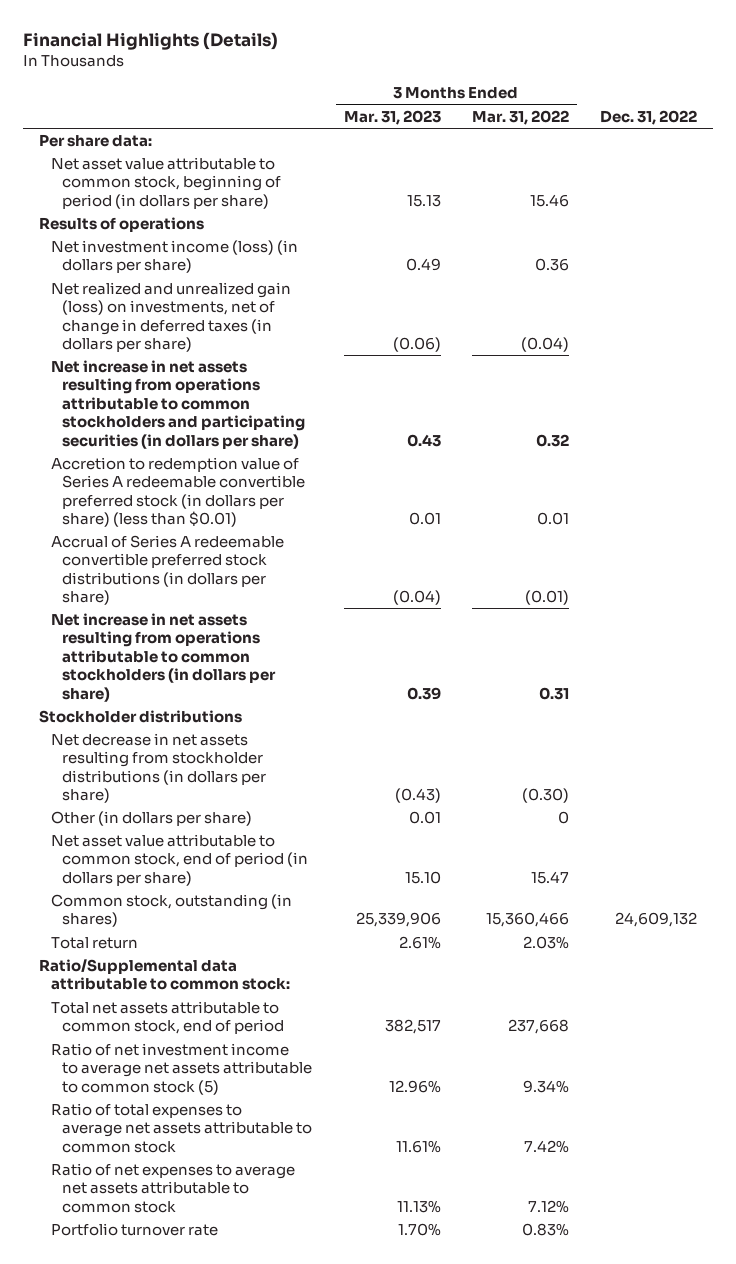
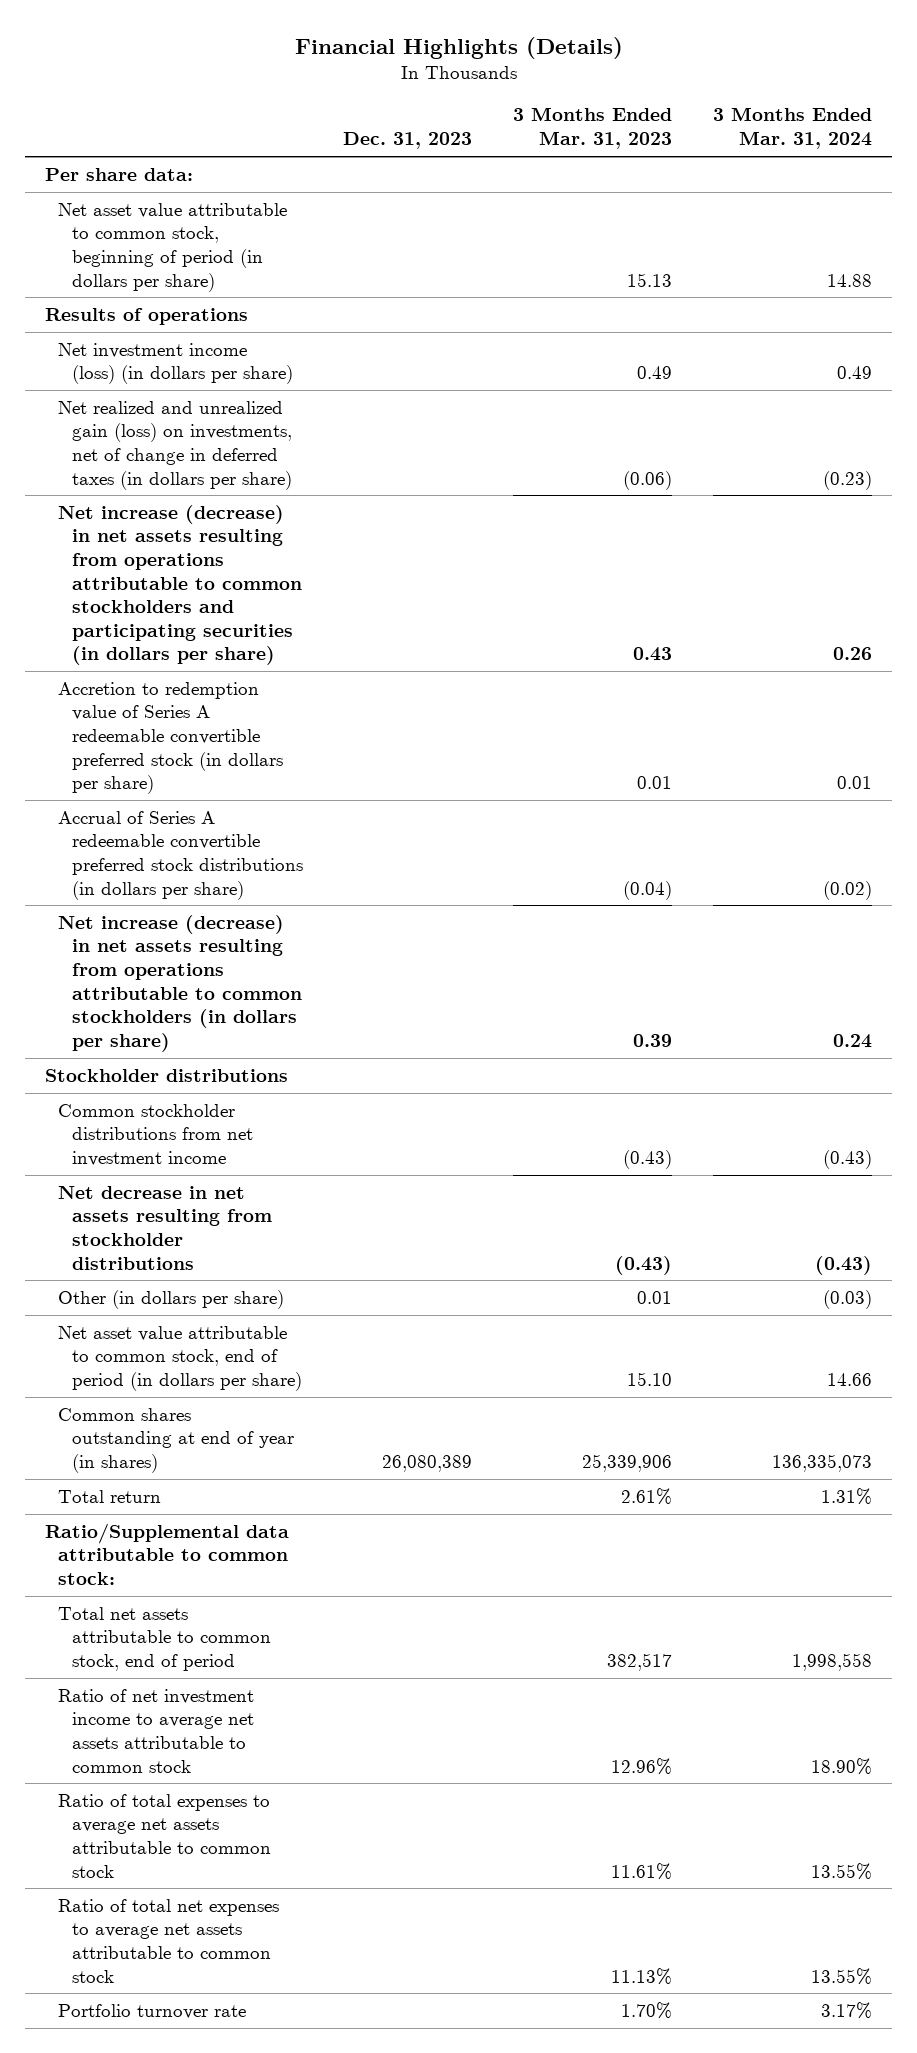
[471,109,569,125] Mar. 31, 2022 -> none
[600,109,698,125] Dec. 31, 2022 -> none
none -> [343,132,473,150] Dec. 31, 2023
none -> [712,107,872,150] 3 Months Ended Mar. 31, 2024
[50,360,306,449] Net increase in net assets resulting from operations attributable to common stockholders and participating securities (in dollars per share) -> [58,504,302,666] Net increase (decrease) in net assets resulting from operations attributable to common stockholders and participating securities (in dollars per share)
[50,457,306,528] Accretion to redemption value of Series A redeemable convertible preferred stock (in dollars per share) (less than $0.01) -> [58,681,283,795] Accretion to redemption value of Series A redeemable convertible preferred stock (in dollars per share)
[50,613,277,702] Net increase in net assets resulting from operations attributable to common stockholders (in dollars per share) -> [58,914,302,1052] Net increase (decrease) in net assets resulting from operations attributable to common stockholders (in dollars per share)
none -> [58,1103,253,1166] Common stockholder distributions from net investment income
[50,733,267,804] Net decrease in net assets resulting from stockholder distributions (in dollars per share) -> [58,1185,272,1270] Net decrease in net assets resulting from stockholder distributions
[50,894,292,928] Common stock, outstanding (in shares) -> [58,1407,294,1473] Common shares outstanding at end of year (in shares)
[50,1043,313,1095] Ratio of net investment income to average net assets attributable to common stock (5) -> [58,1688,255,1773] Ratio of net investment income to average net assets attributable to common stock
[50,1163,295,1213] Ratio of net expenses to average net assets attributable to common stock -> [58,1898,280,1983] Ratio of total net expenses to average net assets attributable to common stock

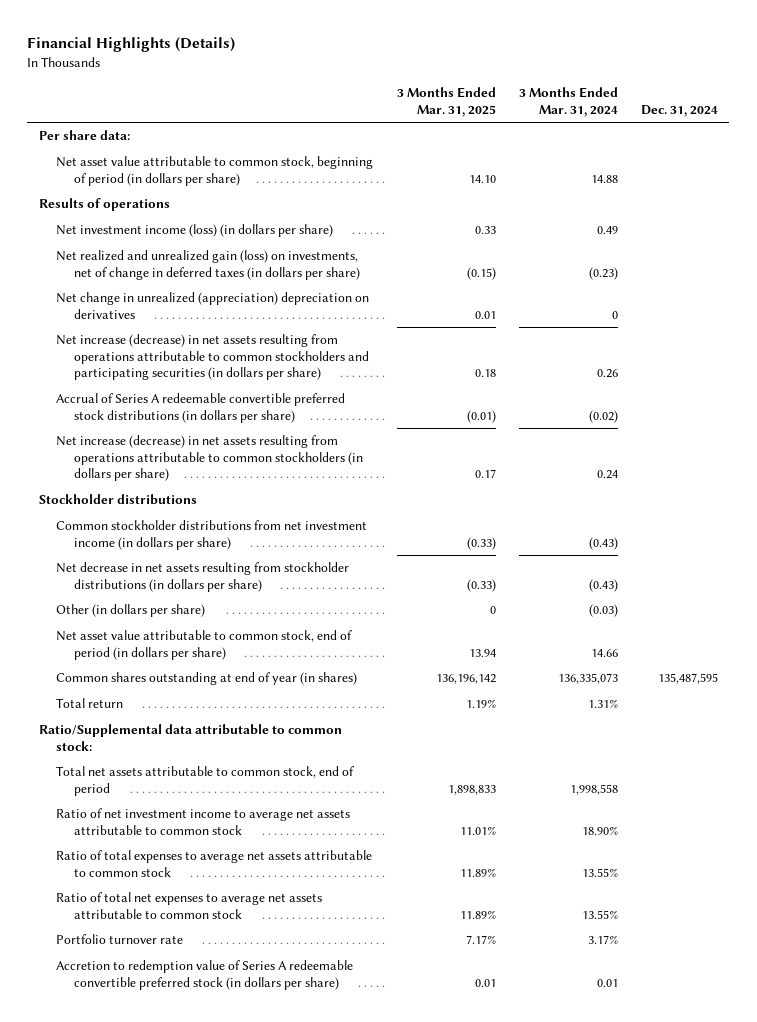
[343,132,473,150] Dec. 31, 2023 -> none
[513,107,673,150] 3 Months Ended Mar. 31, 2023 -> none
none -> [396,87,496,117] 3 Months Ended Mar. 31, 2025
none -> [640,104,718,117] Dec. 31, 2024
none -> [56,292,370,319] Net change in unrealized (appreciation) depreciation on derivatives
[58,1103,253,1166] Common stockholder distributions from net investment income -> [56,520,368,550] Common stockholder distributions from net investment income (in dollars per share)
[58,1185,272,1270] Net decrease in net assets resulting from stockholder distributions -> [56,562,350,592] Net decrease in net assets resulting from stockholder distributions (in dollars per share)
[58,681,283,795] Accretion to redemption value of Series A redeemable convertible preferred stock (in dollars per share) -> [56,960,354,990] Accretion to redemption value of Series A redeemable convertible preferred stock (in dollars per share)

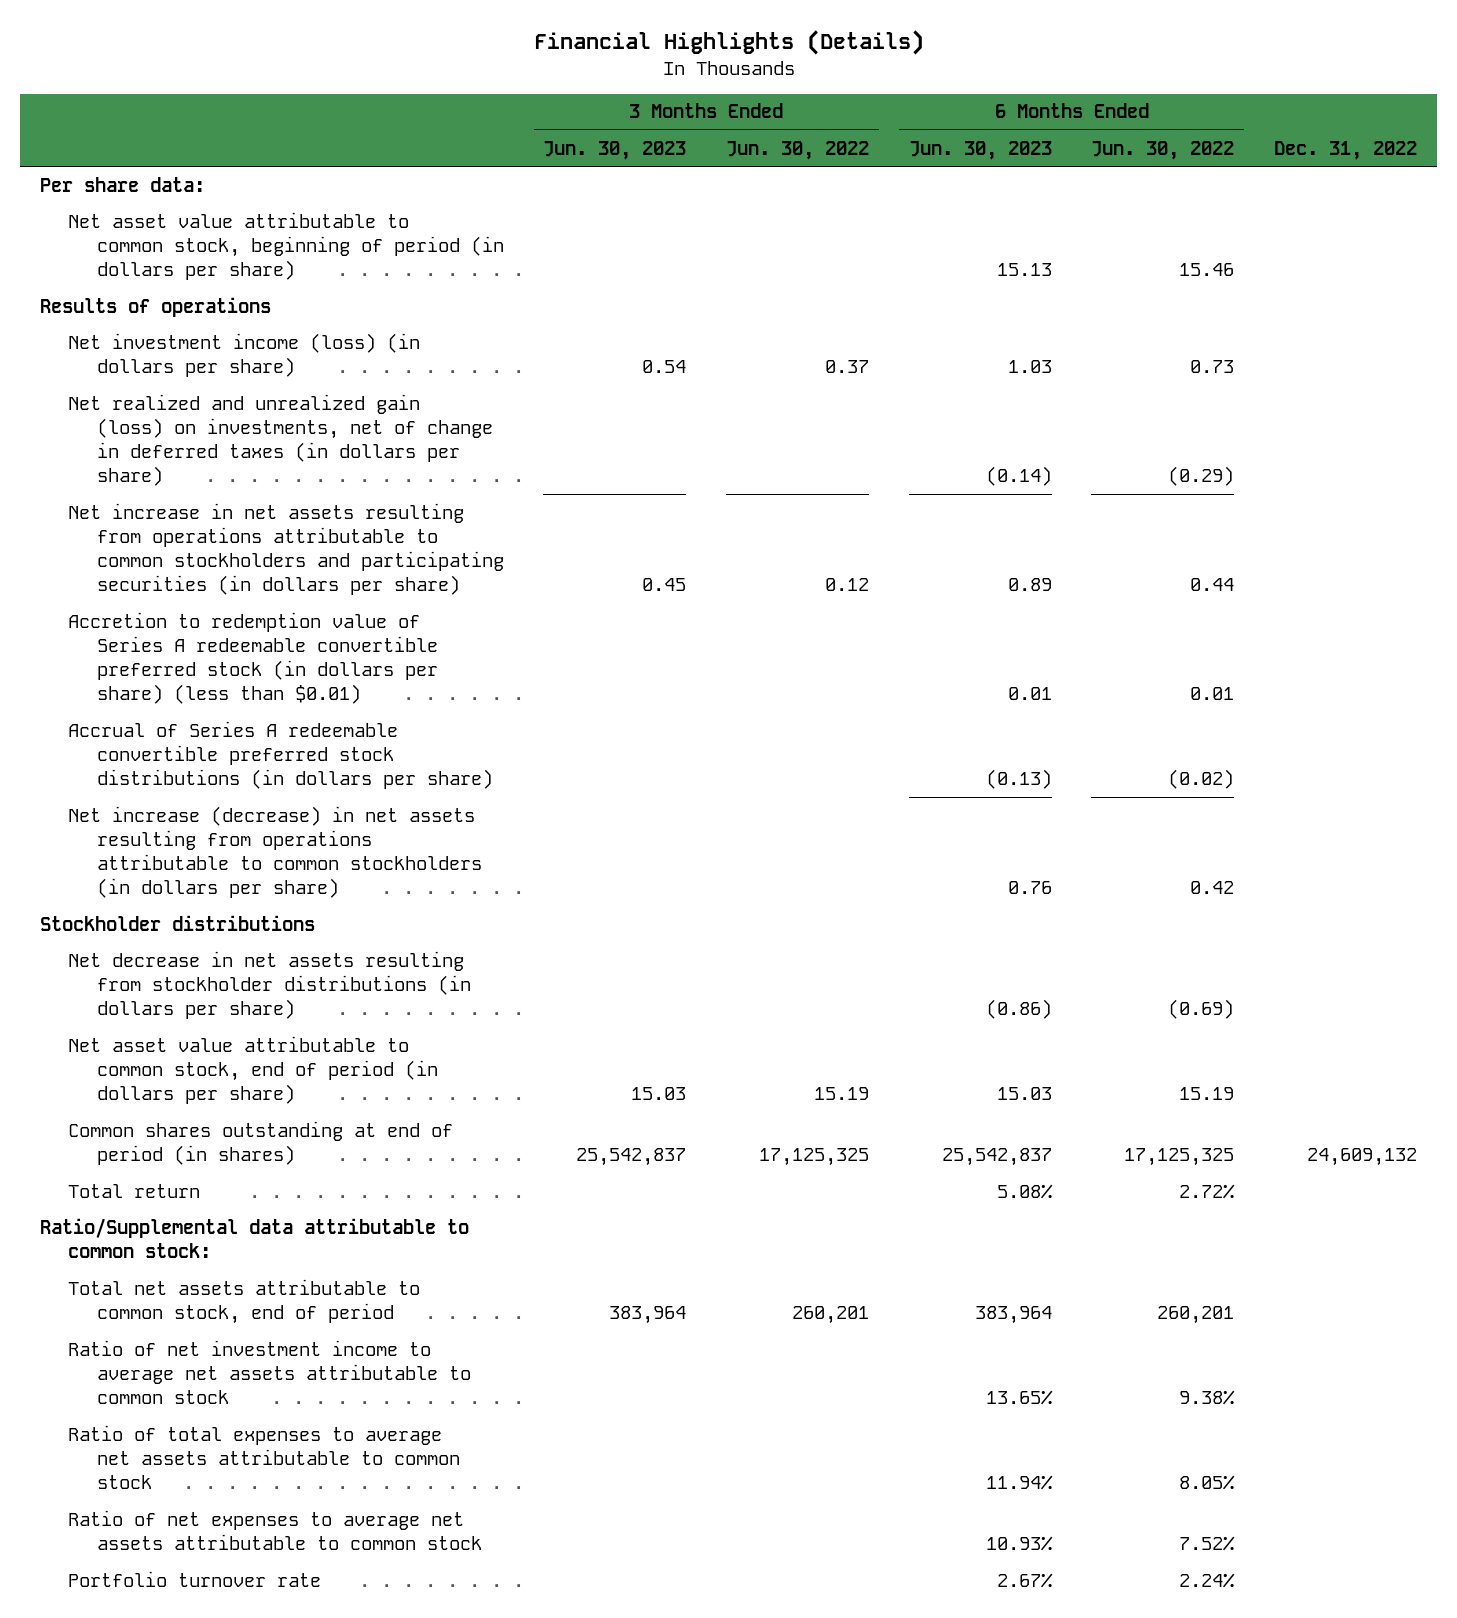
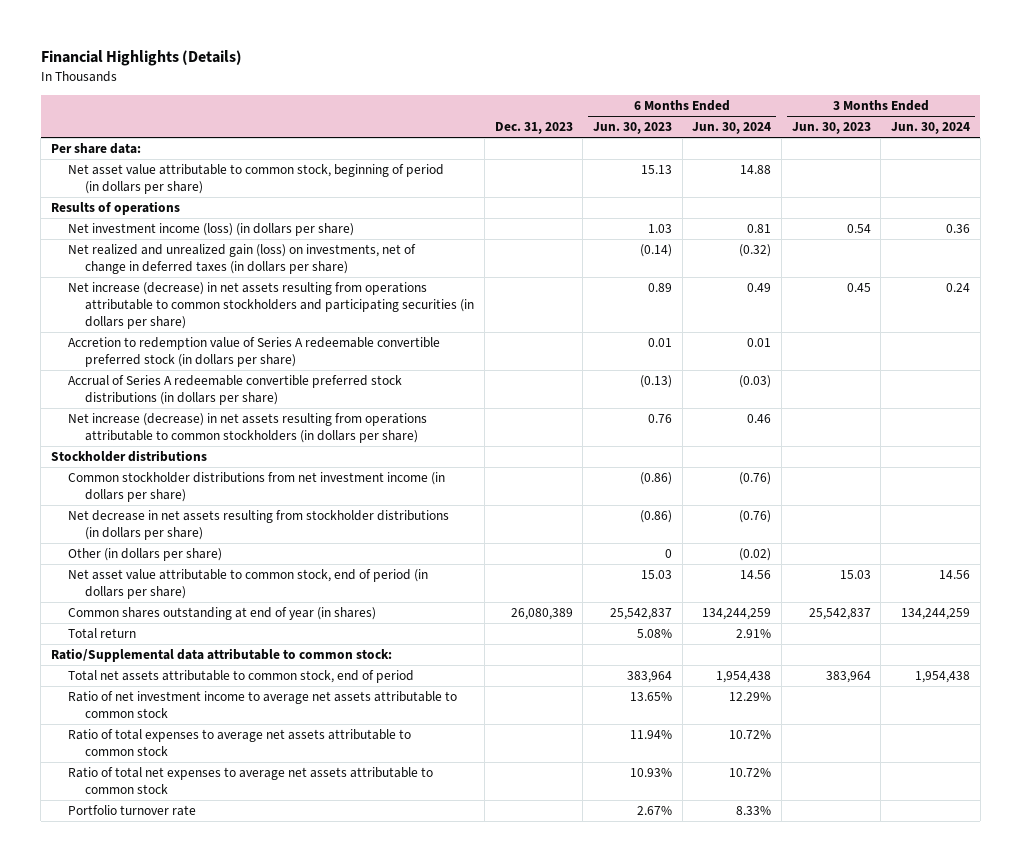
[726,140,870,160] Jun. 30, 2022 -> none
[1091,140,1235,160] Jun. 30, 2022 -> none
[1274,140,1418,160] Dec. 31, 2022 -> none
none -> [494,122,573,135] Dec. 31, 2023
none -> [692,122,772,135] Jun. 30, 2024
none -> [891,122,971,135] Jun. 30, 2024
[68,502,504,596] Net increase in net assets resulting from operations attributable to common stockholders and participating securities (in dollars per share) -> [68,282,475,329] Net increase (decrease) in net assets resulting from operations attributable to common stockholders and participating securities (in dollars per share)
[68,611,438,705] Accretion to redemption value of Series A redeemable convertible preferred stock (in dollars per share) (less than $0.01) -> [68,337,441,367] Accretion to redemption value of Series A redeemable convertible preferred stock (in dollars per share)
none -> [68,472,446,502] Common stockholder distributions from net investment income (in dollars per share)
none -> [68,548,223,562] Other (in dollars per share)
[68,1120,454,1165] Common shares outstanding at end of period (in shares) -> [68,607,377,621] Common shares outstanding at end of year (in shares)
[68,1509,482,1550] Ratio of net expenses to average net assets attributable to common stock -> [68,767,434,794] Ratio of total net expenses to average net assets attributable to common stock

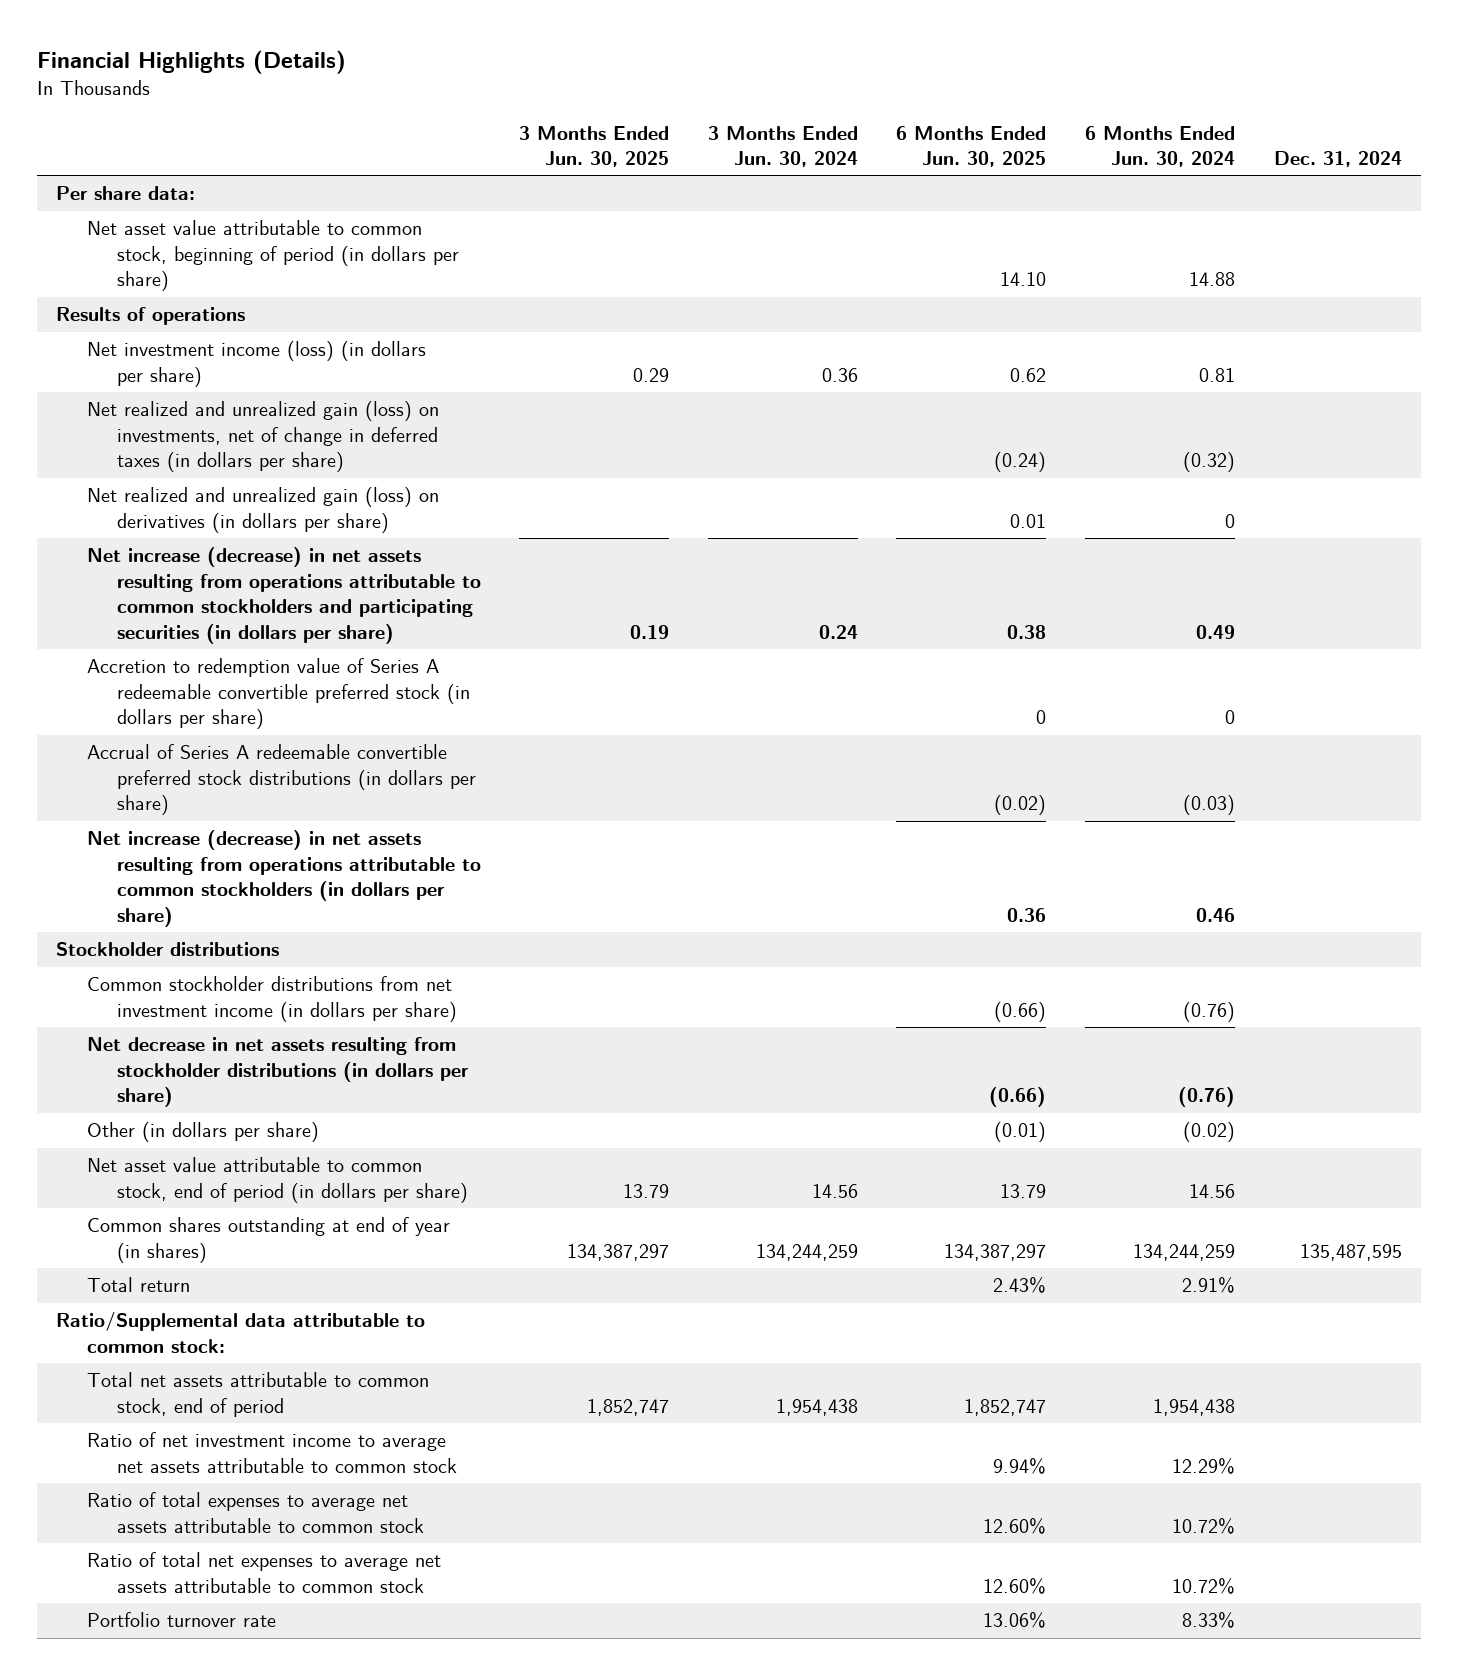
[494,122,573,135] Dec. 31, 2023 -> none
[592,122,672,135] Jun. 30, 2023 -> none
[791,122,871,135] Jun. 30, 2023 -> none
none -> [519,125,670,167] 3 Months Ended Jun. 30, 2025
none -> [896,125,1047,167] 6 Months Ended Jun. 30, 2025
none -> [1273,150,1402,167] Dec. 31, 2024
none -> [86,487,439,533] Net realized and unrealized gain (loss) on derivatives (in dollars per share)
[747,338,772,348] 0.01 -> [1225,710,1236,725] 0

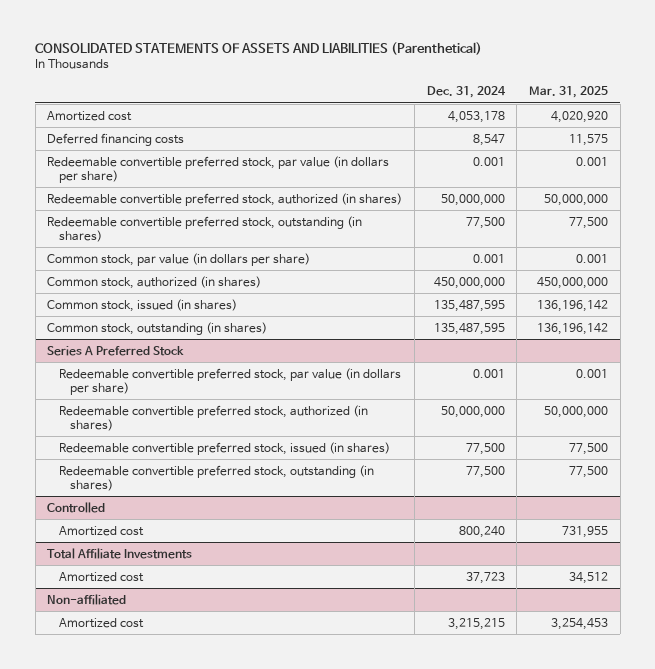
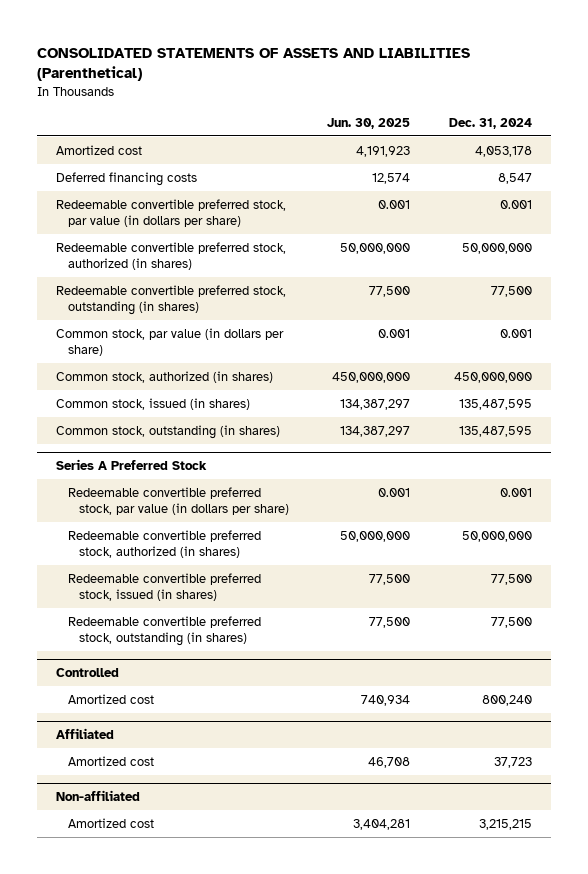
[528,86,608,99] Mar. 31, 2025 -> none
none -> [327,117,411,129] Jun. 30, 2025
[47,547,193,559] Total Affiliate Investments -> [56,727,115,739] Affiliated

